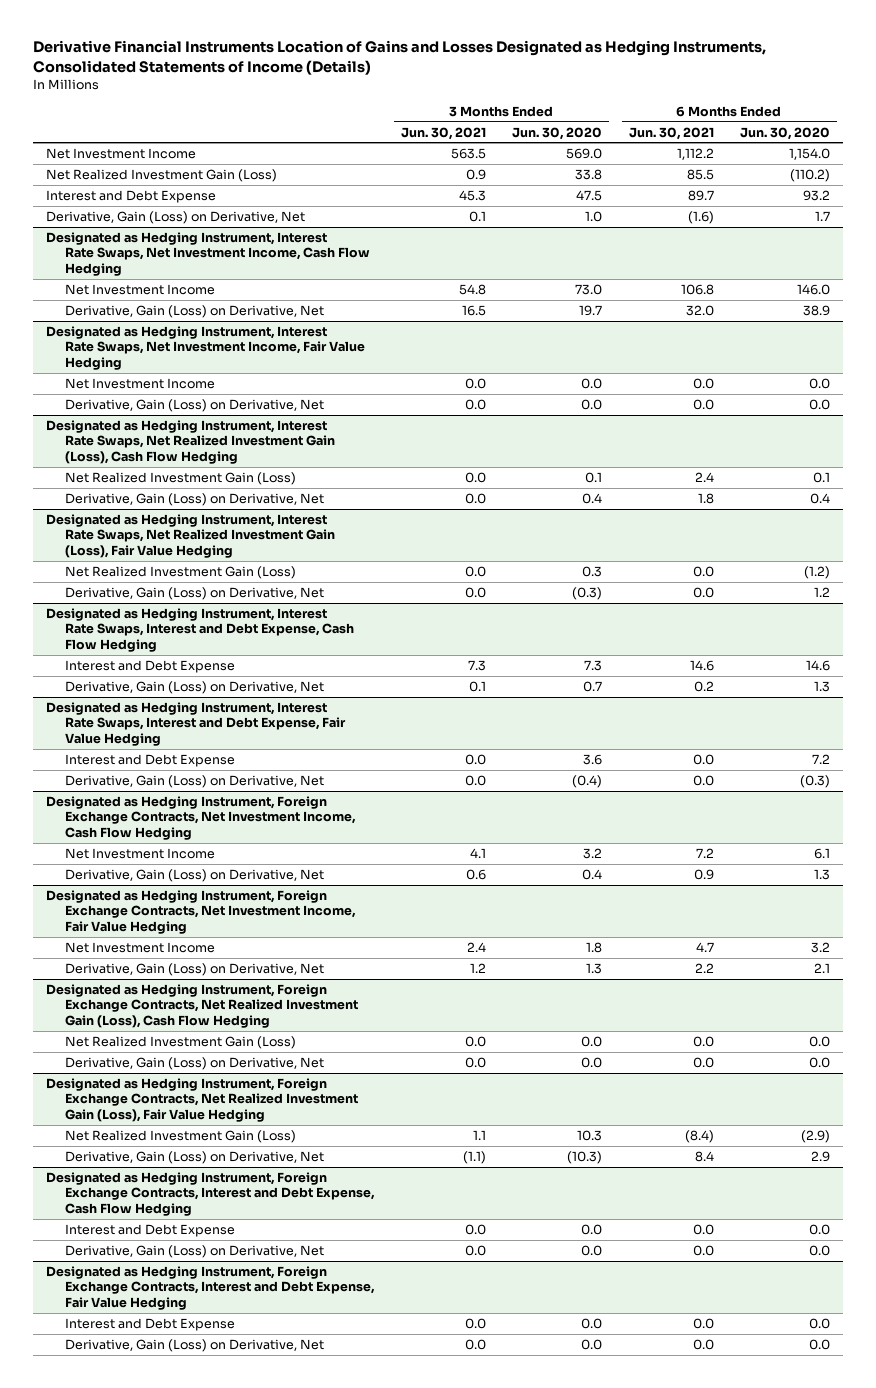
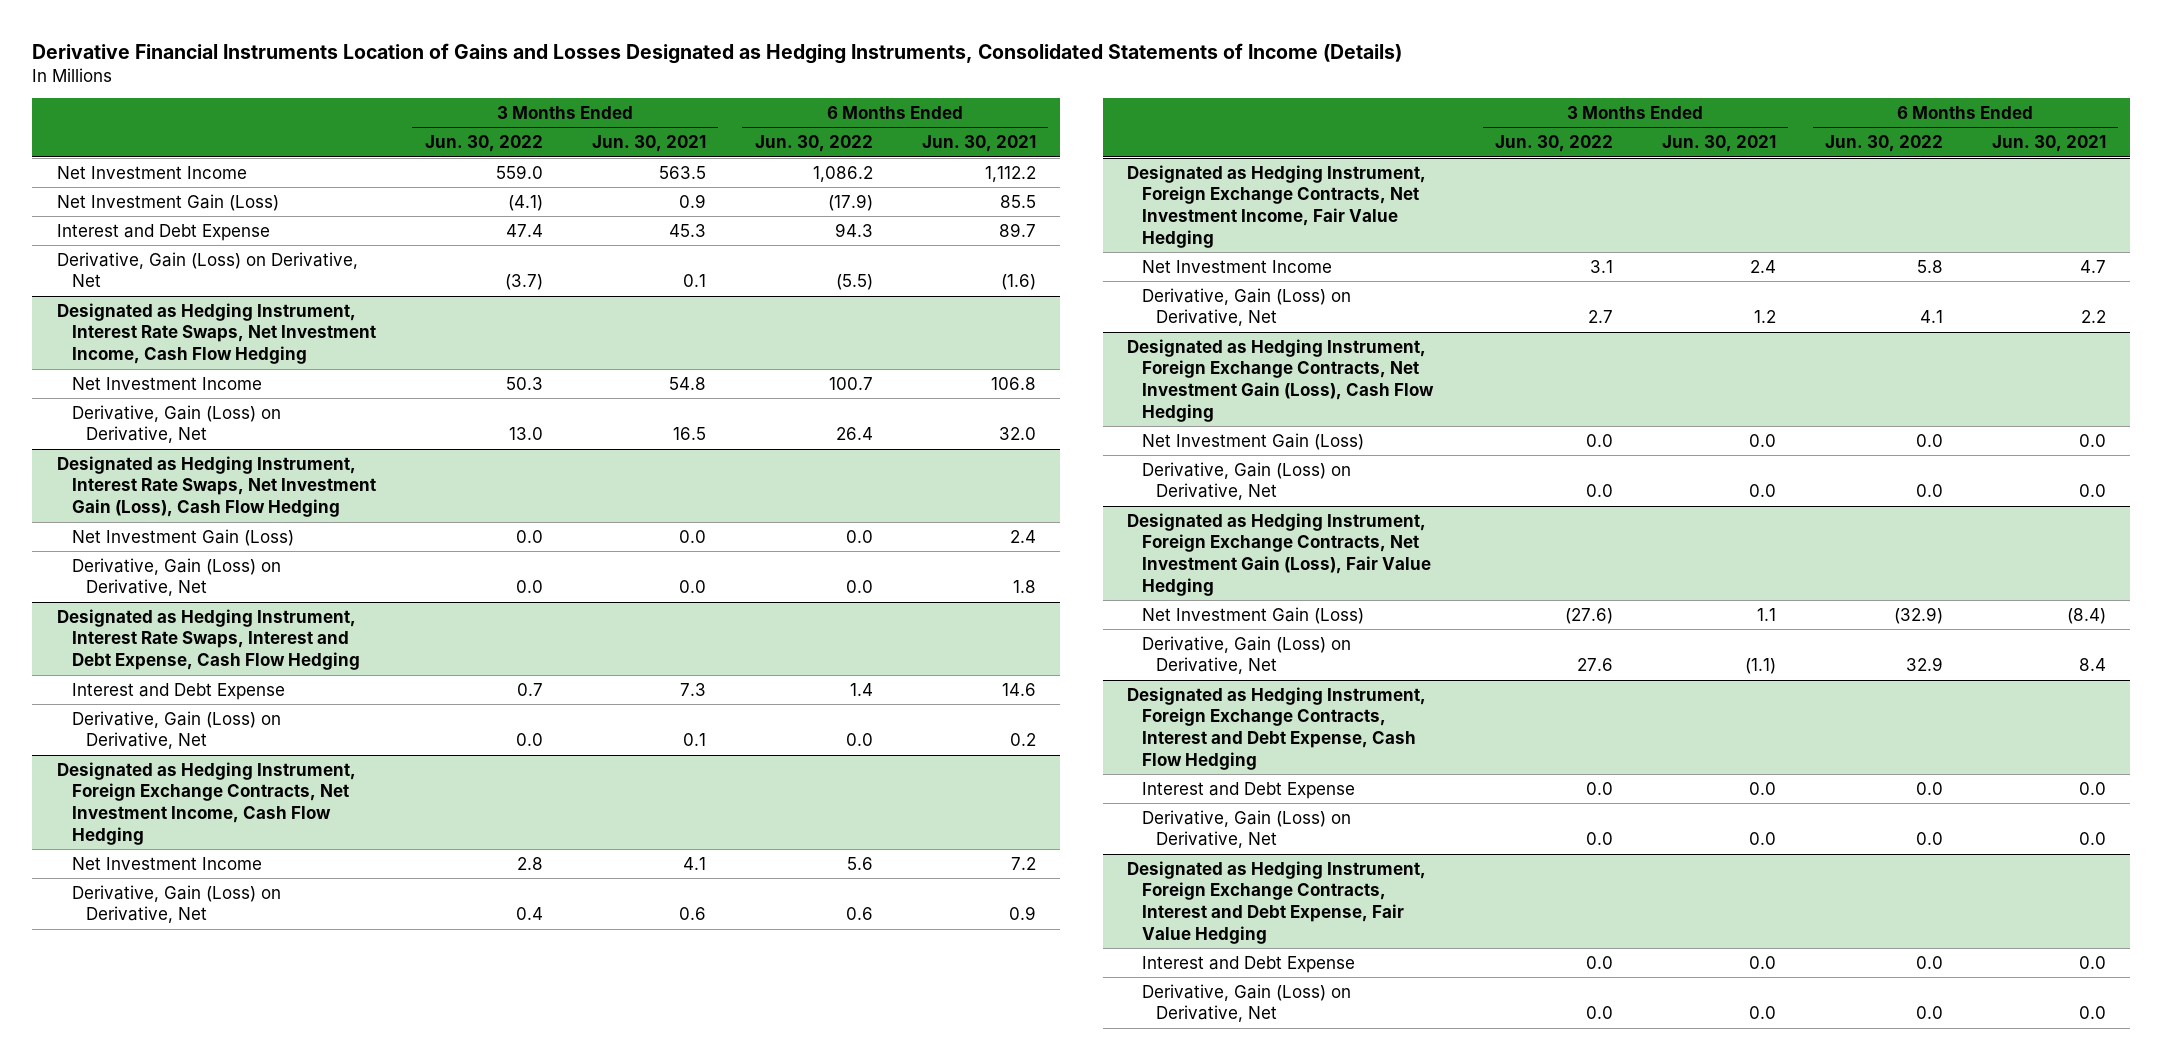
[512,126,603,140] Jun. 30, 2020 -> none
[740,126,831,140] Jun. 30, 2020 -> none
none -> [424,135,543,153] Jun. 30, 2022
none -> [754,135,873,153] Jun. 30, 2022
[46,168,278,182] Net Realized Investment Gain (Loss) -> [56,193,279,211] Net Investment Gain (Loss)
[46,325,366,370] Designated as Hedging Instrument, Interest Rate Swaps, Net Investment Income, Fair Value Hedging -> none
[65,377,216,389] Net Investment Income -> none
[65,398,325,412] Derivative, Gain (Loss) on Derivative, Net -> none
[46,419,336,464] Designated as Hedging Instrument, Interest Rate Swaps, Net Realized Investment Gain (Loss), Cash Flow Hedging -> [56,455,376,518] Designated as Hedging Instrument, Interest Rate Swaps, Net Investment Gain (Loss), Cash Flow Hedging
[65,471,297,485] Net Realized Investment Gain (Loss) -> [71,528,294,546] Net Investment Gain (Loss)
[46,513,336,558] Designated as Hedging Instrument, Interest Rate Swaps, Net Realized Investment Gain (Loss), Fair Value Hedging -> none
[65,565,297,579] Net Realized Investment Gain (Loss) -> none
[65,586,325,600] Derivative, Gain (Loss) on Derivative, Net -> none
[46,701,347,746] Designated as Hedging Instrument, Interest Rate Swaps, Interest and Debt Expense, Fair Value Hedging -> none
[65,753,236,767] Interest and Debt Expense -> none
[65,774,325,788] Derivative, Gain (Loss) on Derivative, Net -> none
[46,983,359,1028] Designated as Hedging Instrument, Foreign Exchange Contracts, Net Realized Investment Gain (Loss), Cash Flow Hedging -> [1127,338,1434,422] Designated as Hedging Instrument, Foreign Exchange Contracts, Net Investment Gain (Loss), Cash Flow Hedging
[65,1035,297,1049] Net Realized Investment Gain (Loss) -> [1141,432,1364,450] Net Investment Gain (Loss)
[46,1077,359,1122] Designated as Hedging Instrument, Foreign Exchange Contracts, Net Realized Investment Gain (Loss), Fair Value Hedging -> [1127,512,1431,596] Designated as Hedging Instrument, Foreign Exchange Contracts, Net Investment Gain (Loss), Fair Value Hedging
[65,1129,297,1143] Net Realized Investment Gain (Loss) -> [1141,606,1364,624] Net Investment Gain (Loss)

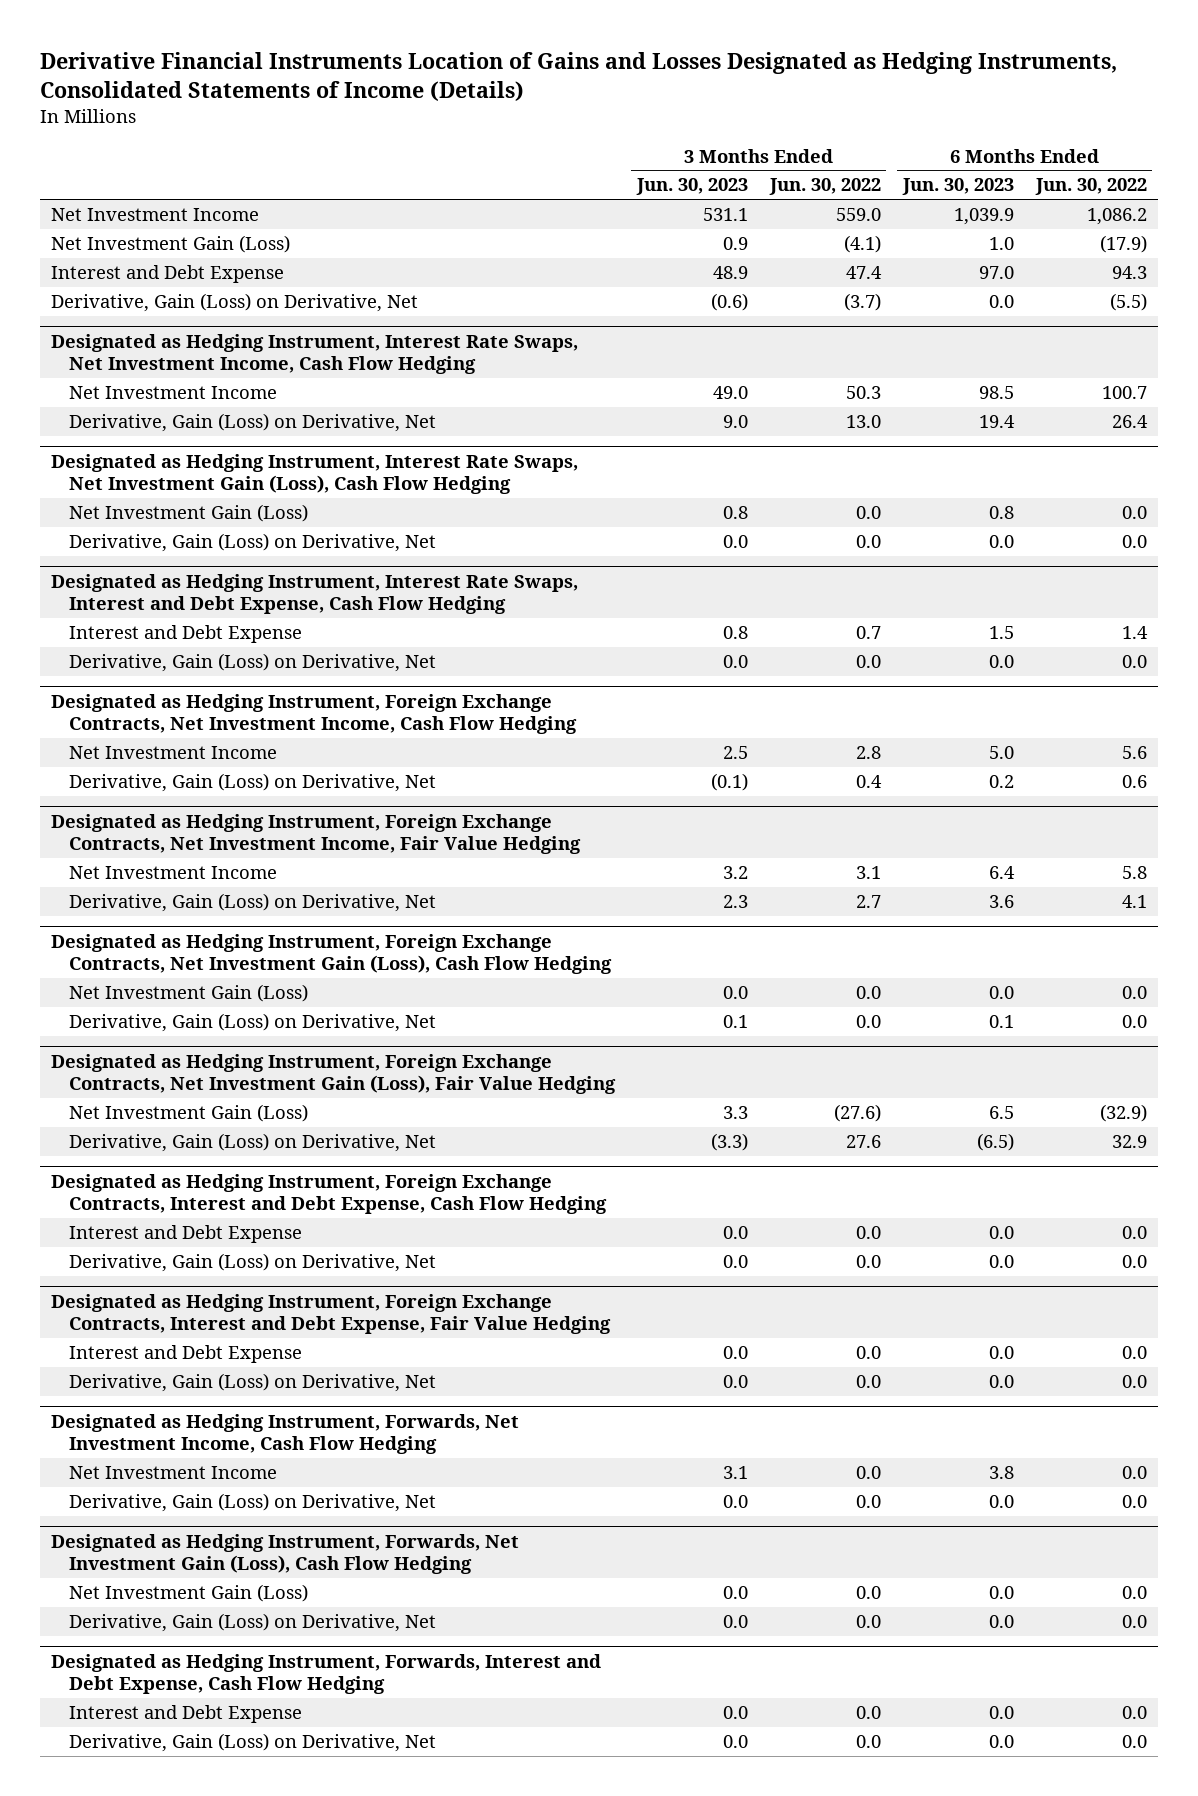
[591,135,706,153] Jun. 30, 2021 -> none
[921,135,1036,153] Jun. 30, 2021 -> none
none -> [635,178,748,196] Jun. 30, 2023
none -> [901,178,1014,196] Jun. 30, 2023
none -> [51,1414,520,1454] Designated as Hedging Instrument, Forwards, Net Investment Income, Cash Flow Hedging
none -> [68,1466,277,1480] Net Investment Income
none -> [68,1493,436,1513] Derivative, Gain (Loss) on Derivative, Net
none -> [51,1534,520,1574] Designated as Hedging Instrument, Forwards, Net Investment Gain (Loss), Cash Flow Hedging
none -> [68,1584,308,1603] Net Investment Gain (Loss)
none -> [68,1613,436,1633] Derivative, Gain (Loss) on Derivative, Net
none -> [51,1654,602,1694] Designated as Hedging Instrument, Forwards, Interest and Debt Expense, Cash Flow Hedging
none -> [68,1705,302,1724] Interest and Debt Expense
none -> [68,1733,436,1753] Derivative, Gain (Loss) on Derivative, Net

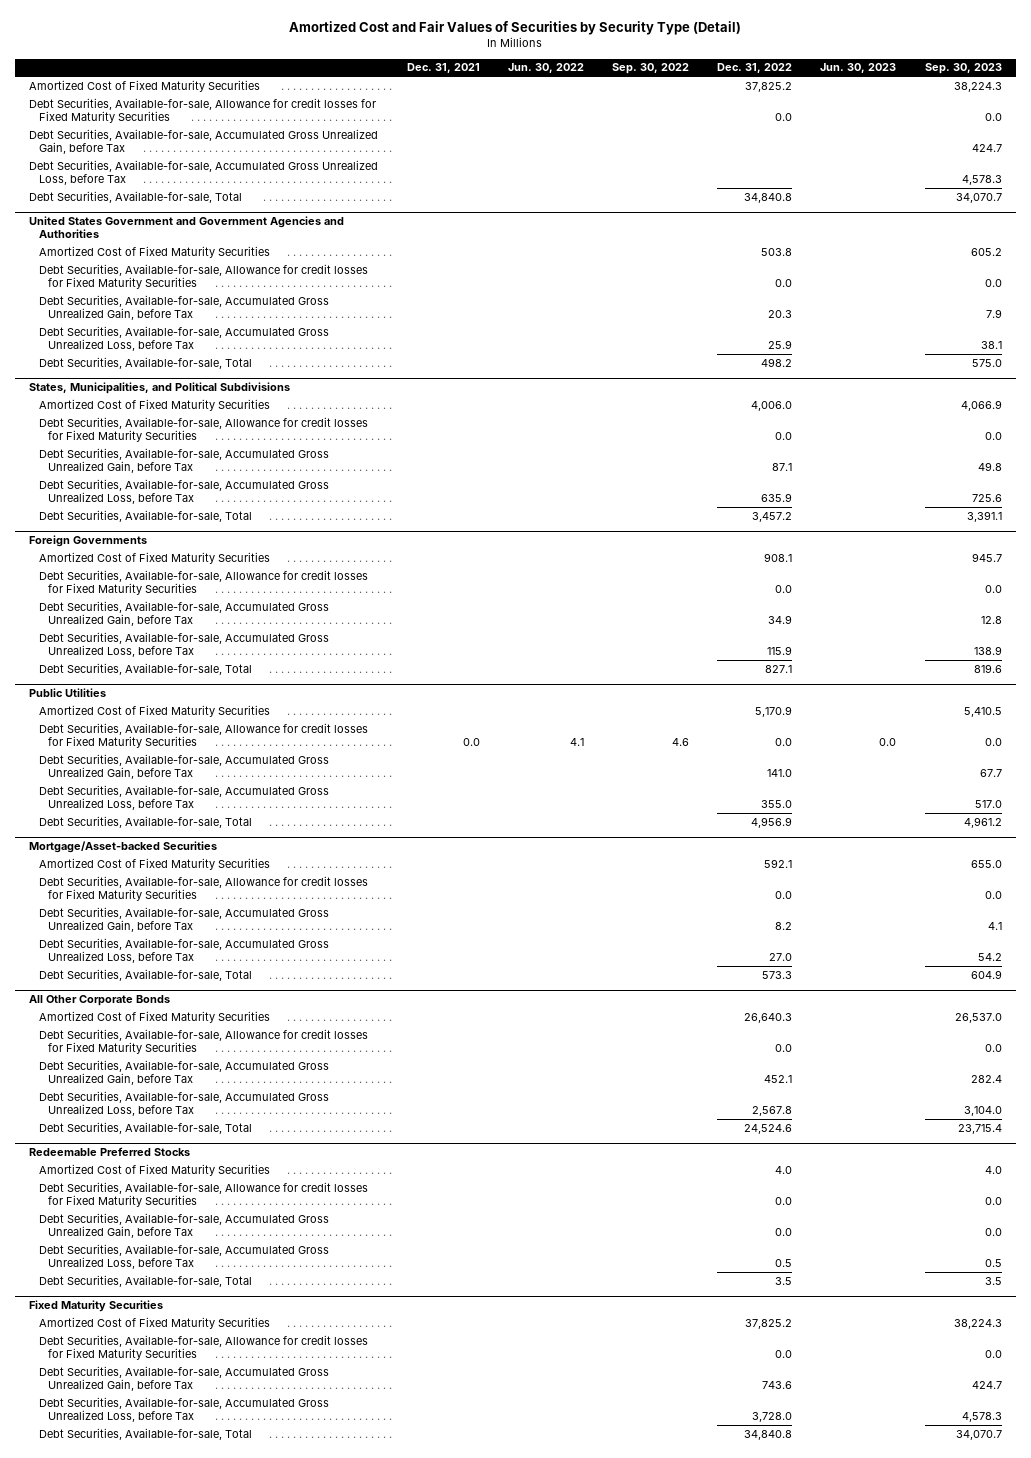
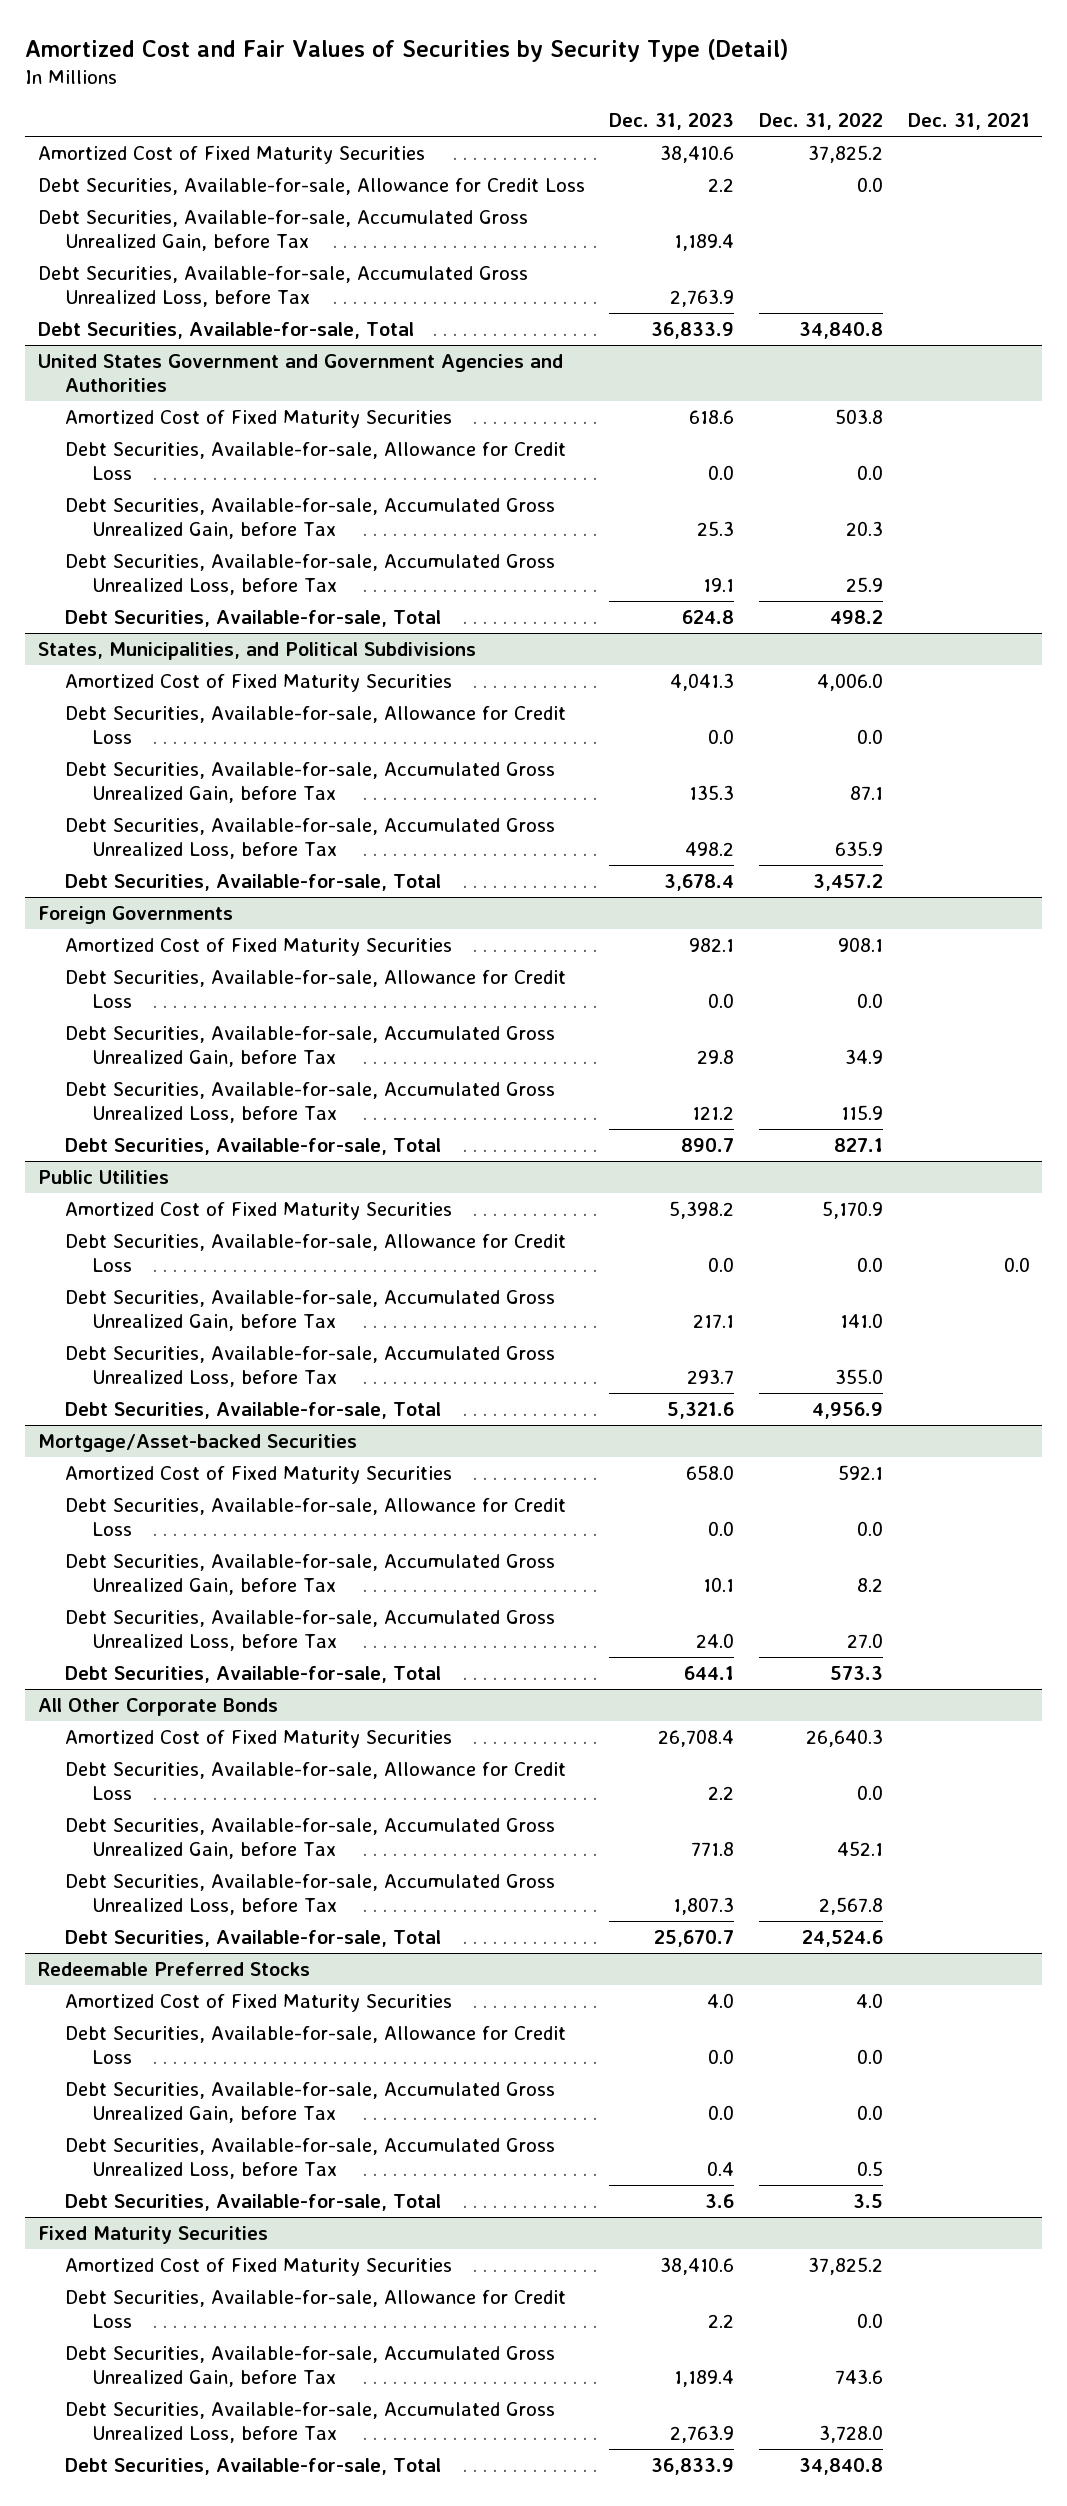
[507,63,584,74] Jun. 30, 2022 -> none
[611,63,689,75] Sep. 30, 2022 -> none
[820,63,897,74] Jun. 30, 2023 -> none
[924,63,1002,75] Sep. 30, 2023 -> none
none -> [609,113,735,131] Dec. 31, 2023
[29,97,377,123] Debt Securities, Available-for-sale, Allowance for credit losses for Fixed Maturity Securities -> [37,177,585,195] Debt Securities, Available-for-sale, Allowance for Credit Loss
[38,263,368,289] Debt Securities, Available-for-sale, Allowance for credit losses for Fixed Maturity Securities -> [64,441,566,480] Debt Securities, Available-for-sale, Allowance for Credit Loss
[38,416,368,442] Debt Securities, Available-for-sale, Allowance for credit losses for Fixed Maturity Securities -> [64,705,566,744] Debt Securities, Available-for-sale, Allowance for Credit Loss
[38,569,368,595] Debt Securities, Available-for-sale, Allowance for credit losses for Fixed Maturity Securities -> [64,969,566,1008] Debt Securities, Available-for-sale, Allowance for Credit Loss
[38,722,368,748] Debt Securities, Available-for-sale, Allowance for credit losses for Fixed Maturity Securities -> [64,1233,566,1272] Debt Securities, Available-for-sale, Allowance for Credit Loss
[38,875,368,901] Debt Securities, Available-for-sale, Allowance for credit losses for Fixed Maturity Securities -> [64,1497,566,1536] Debt Securities, Available-for-sale, Allowance for Credit Loss
[38,1028,368,1054] Debt Securities, Available-for-sale, Allowance for credit losses for Fixed Maturity Securities -> [64,1761,566,1800] Debt Securities, Available-for-sale, Allowance for Credit Loss
[38,1181,368,1207] Debt Securities, Available-for-sale, Allowance for credit losses for Fixed Maturity Securities -> [64,2025,566,2064] Debt Securities, Available-for-sale, Allowance for Credit Loss
[38,1334,368,1360] Debt Securities, Available-for-sale, Allowance for credit losses for Fixed Maturity Securities -> [64,2289,566,2328] Debt Securities, Available-for-sale, Allowance for Credit Loss

